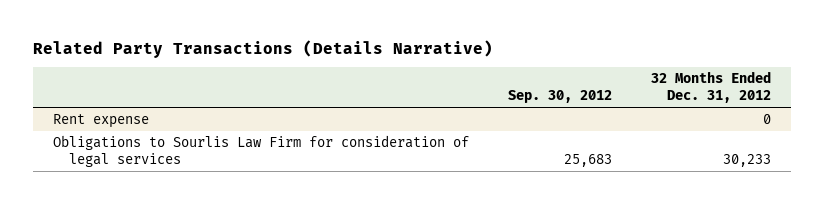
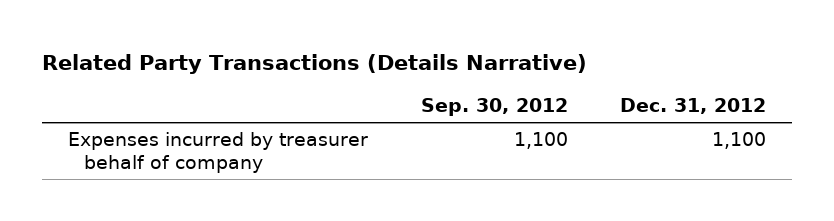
[651,71,772,104] 32 Months Ended Dec. 31, 2012 -> none
none -> [620,98,767,115] Dec. 31, 2012
[52,114,149,129] Rent expense -> none
[52,135,469,168] Obligations to Sourlis Law Firm for consideration of legal services -> none
none -> [68,132,369,174] Expenses incurred by treasurer behalf of company

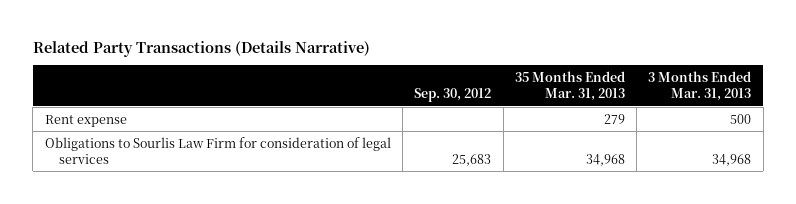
[620,98,767,115] Dec. 31, 2012 -> none
none -> [514,71,625,102] 35 Months Ended Mar. 31, 2013
none -> [648,71,752,102] 3 Months Ended Mar. 31, 2013
[68,132,369,174] Expenses incurred by treasurer behalf of company -> none
none -> [44,114,127,127] Rent expense
none -> [44,136,391,164] Obligations to Sourlis Law Firm for consideration of legal services

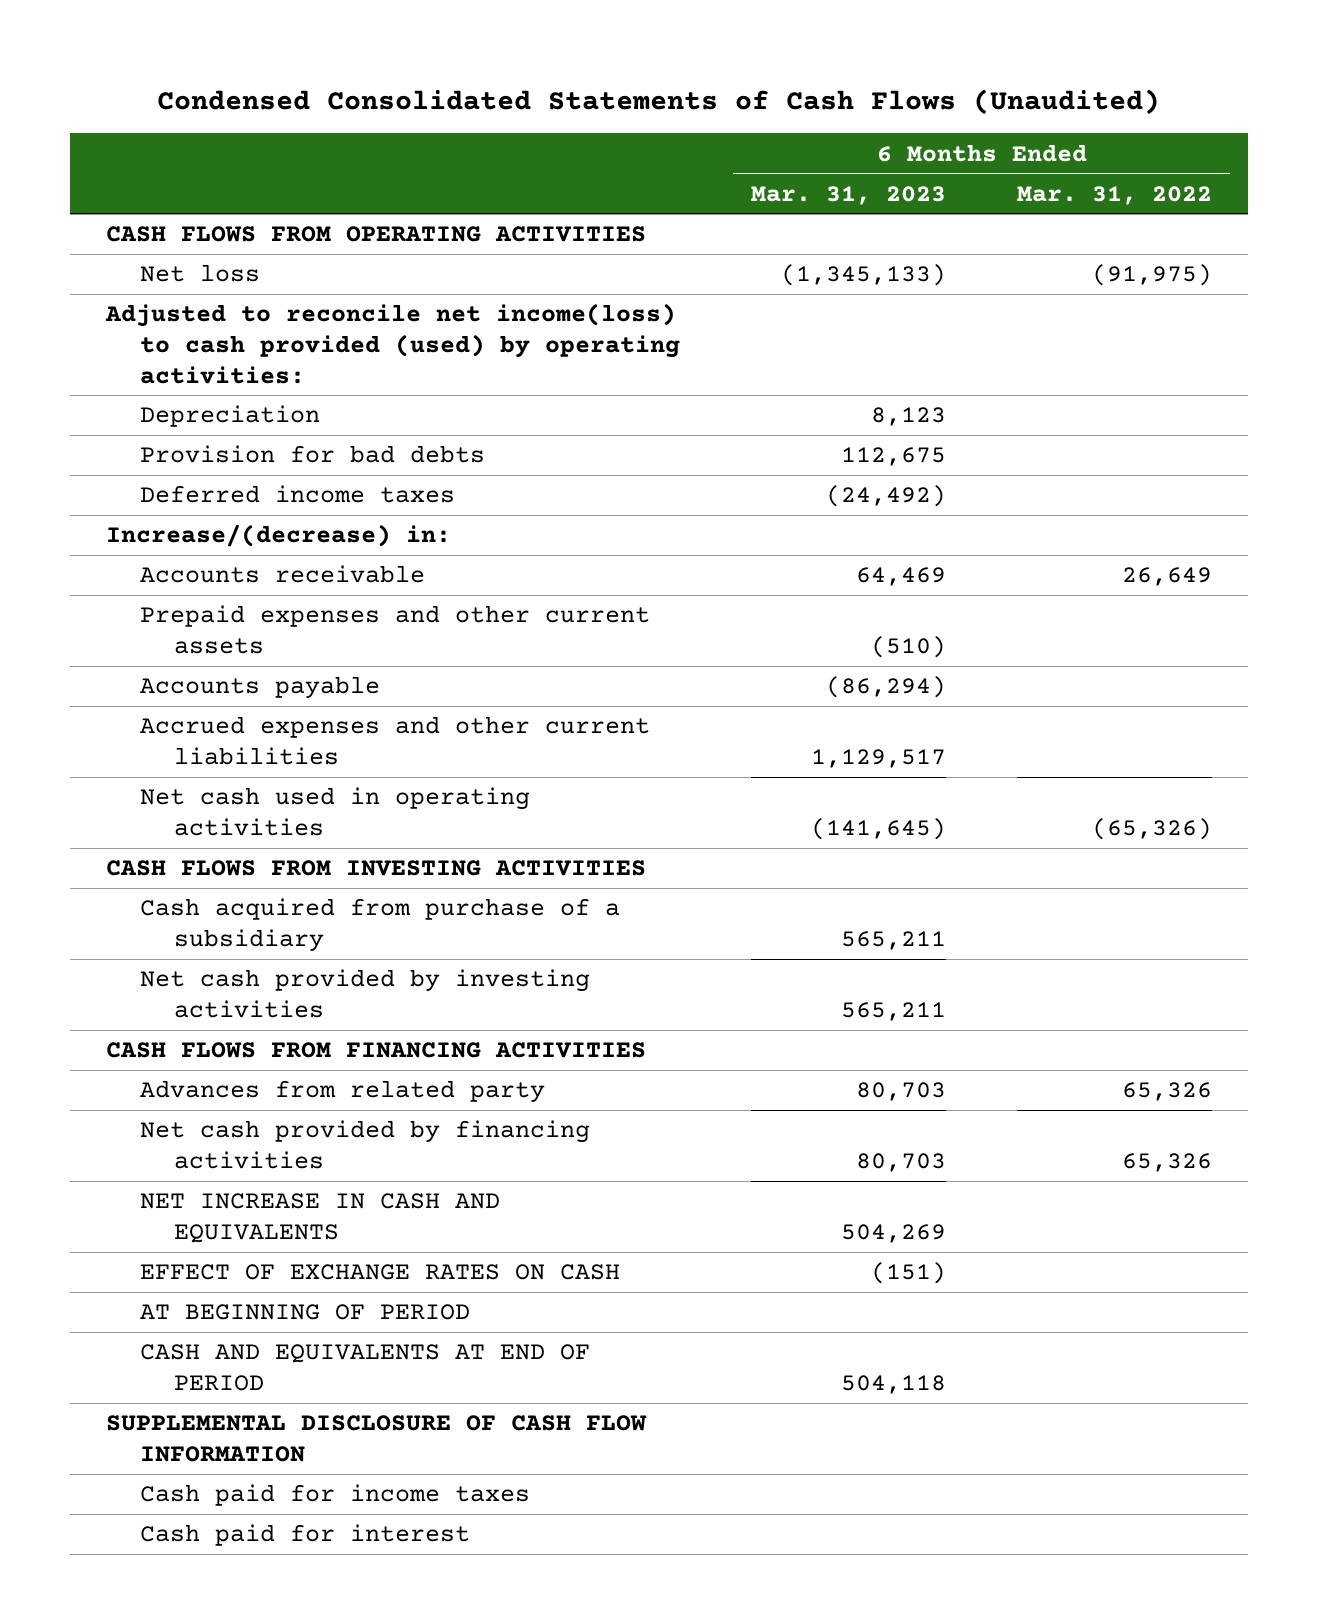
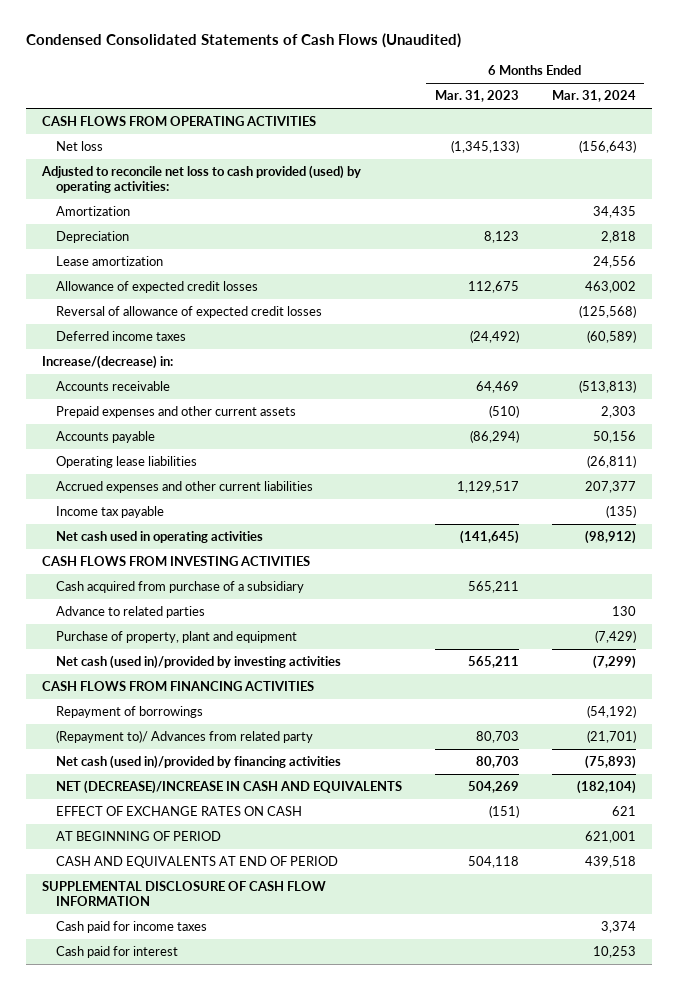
[1017,185,1213,205] Mar. 31, 2022 -> none
none -> [551,90,636,103] Mar. 31, 2024
[104,303,680,384] Adjusted to reconcile net income(loss) to cash provided (used) by operating activities: -> [41,165,362,194] Adjusted to reconcile net loss to cash provided (used) by operating activities:
none -> [55,206,130,217] Amortization
none -> [55,256,163,267] Lease amortization
[139,445,485,464] Provision for bad debts -> [55,281,258,294] Allowance of expected credit losses
none -> [55,306,322,319] Reversal of allowance of expected credit losses
none -> [55,456,197,469] Operating lease liabilities
none -> [55,506,164,519] Income tax payable
none -> [55,606,205,619] Advance to related parties
none -> [55,631,297,644] Purchase of property, plant and equipment
[139,969,590,1018] Net cash provided by investing activities -> [55,655,341,670] Net cash (used in)/provided by investing activities
none -> [55,706,203,719] Repayment of borrowings
[139,1080,545,1104] Advances from related party -> [55,730,313,744] (Repayment to)/ Advances from related party
[139,1120,590,1169] Net cash provided by financing activities -> [55,755,341,770] Net cash (used in)/provided by financing activities
[139,1193,500,1243] NET INCREASE IN CASH AND EQUIVALENTS -> [55,780,402,795] NET (DECREASE)/INCREASE IN CASH AND EQUIVALENTS

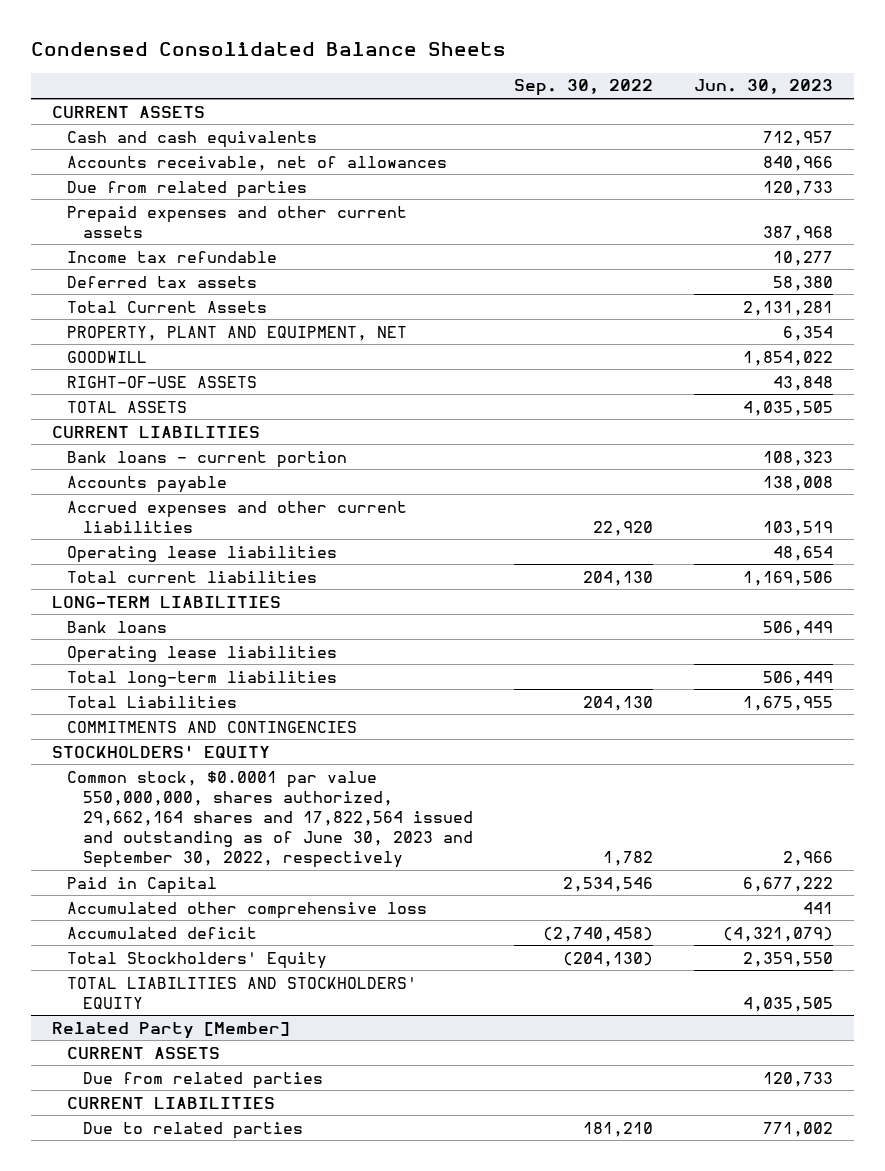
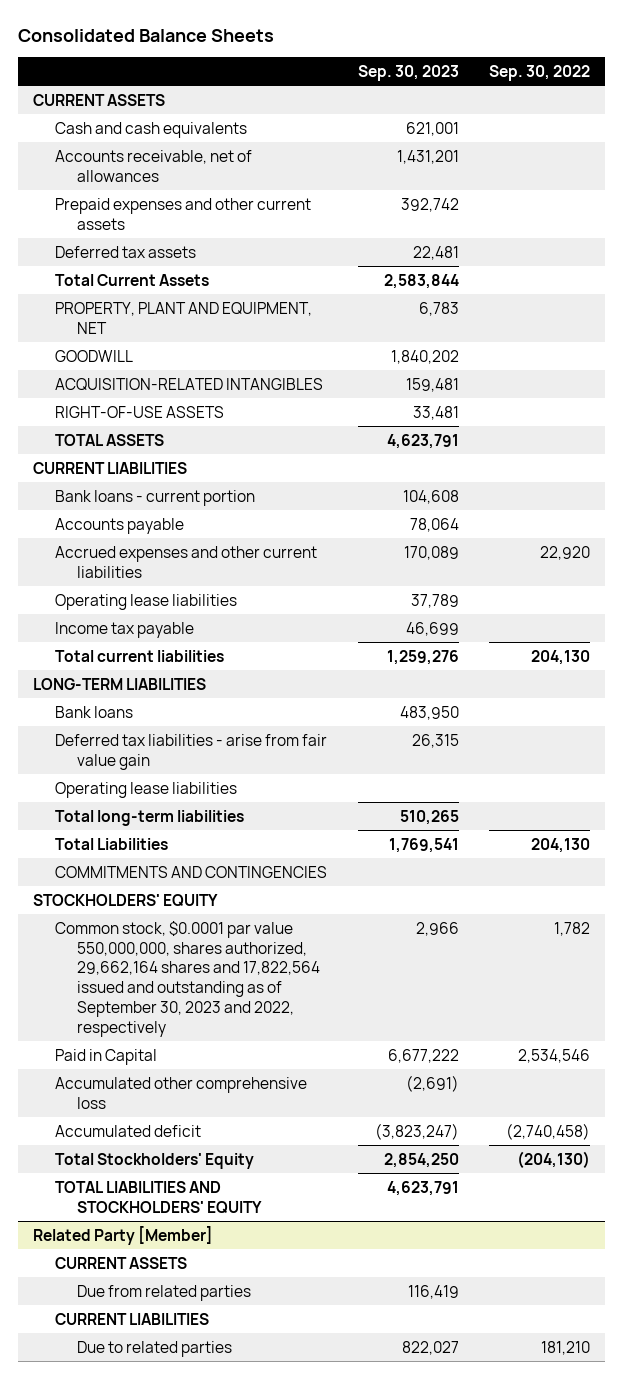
[31,42,507,57] Condensed Consolidated Balance Sheets -> [17,28,274,42] Consolidated Balance Sheets
[694,79,834,95] Jun. 30, 2023 -> none
none -> [357,65,459,82] Sep. 30, 2023
[67,180,308,198] Due from related parties -> none
[67,250,278,263] Income tax refundable -> none
none -> [55,377,324,390] ACQUISITION-RELATED INTANGIBLES
none -> [55,621,195,638] Income tax payable
none -> [55,733,328,770] Deferred tax liabilities - arise from fair value gain
[67,770,474,868] Common stock, $0.0001 par value 550,000,000, shares authorized, 29,662,164 shares and 17,822,564 issued and outstanding as of June 30, 2023 and September 30, 2022, respectively -> [55,920,321,1038] Common stock, $0.0001 par value 550,000,000, shares authorized, 29,662,164 shares and 17,822,564 issued and outstanding as of September 30, 2023 and 2022, respectively

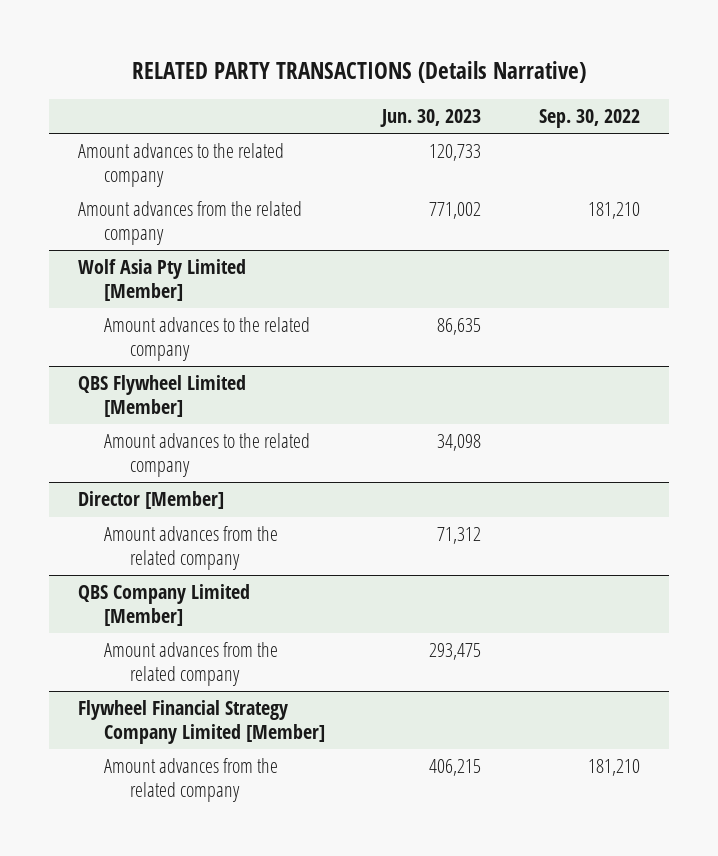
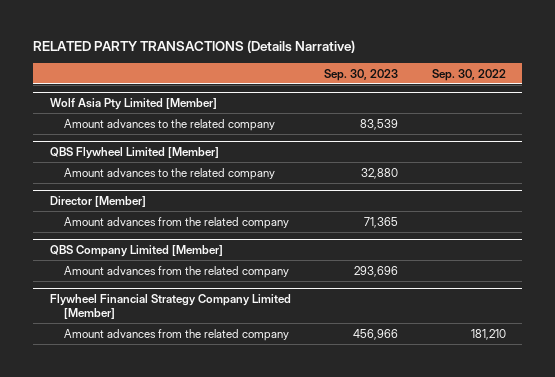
[380,108,482,127] Jun. 30, 2023 -> none
none -> [324,68,399,81] Sep. 30, 2023
[77,143,284,188] Amount advances to the related company -> none
[77,201,302,246] Amount advances from the related company -> none

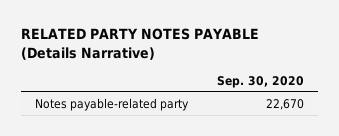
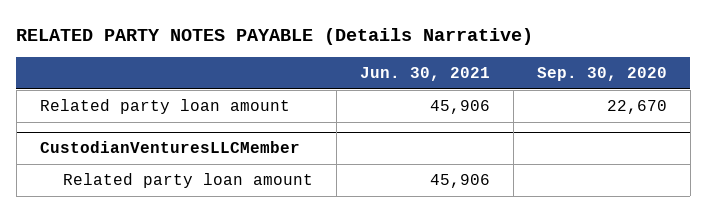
none -> [359,67,490,82] Jun. 30, 2021
[35,98,190,112] Notes payable-related party -> [39,99,290,115] Related party loan amount
none -> [39,141,300,154] CustodianVenturesLLCMember
none -> [62,173,313,189] Related party loan amount

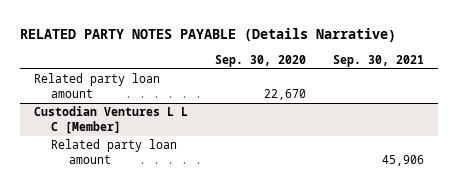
[359,67,490,82] Jun. 30, 2021 -> none
none -> [333,54,425,67] Sep. 30, 2021
[39,141,300,154] CustodianVenturesLLCMember -> [33,106,188,134] Custodian Ventures L L C [Member]

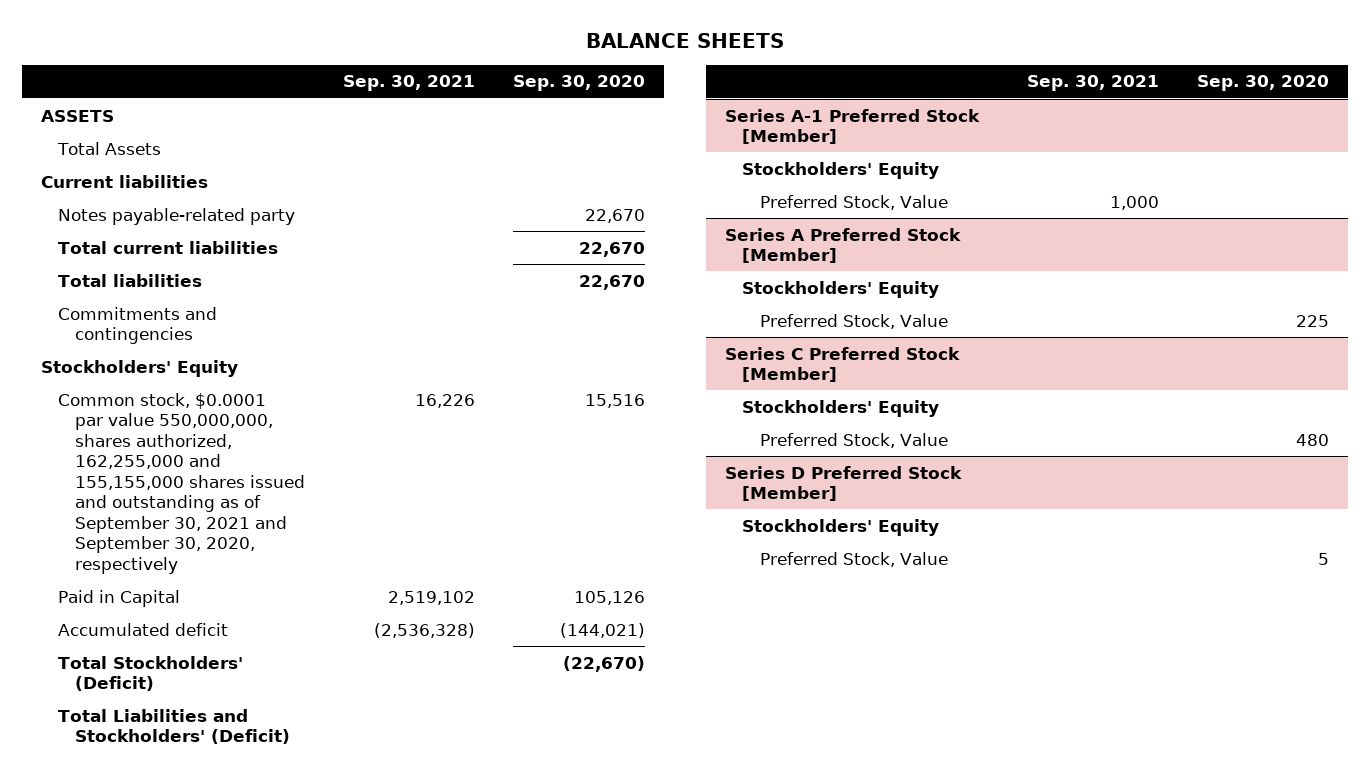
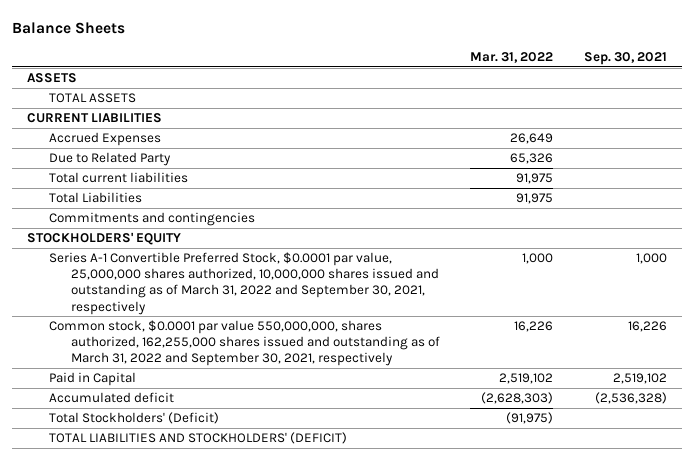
[586,33,785,49] BALANCE SHEETS -> [11,22,125,35] Balance Sheets
[512,75,645,92] Sep. 30, 2020 -> none
none -> [470,52,554,64] Mar. 31, 2022
[57,207,295,225] Notes payable-related party -> none
[56,141,161,155] Total Assets -> [48,93,136,104] TOTAL ASSETS
[40,174,208,188] Current liabilities -> [27,113,163,124] CURRENT LIABILITIES
none -> [48,132,161,147] Accrued Expenses
none -> [48,152,171,167] Due to Related Party
[57,273,202,287] Total liabilities -> [48,192,142,204] Total Liabilities
[40,359,238,377] Stockholders' Equity -> [27,232,182,246] STOCKHOLDERS' EQUITY
none -> [48,252,439,315] Series A-1 Convertible Preferred Stock, $0.0001 par value, 25,000,000 shares authorized, 10,000,000 shares issued and outstanding as of March 31, 2022 and September 30, 2021, respectively
[57,392,306,574] Common stock, $0.0001 par value 550,000,000, shares authorized, 162,255,000 and 155,155,000 shares issued and outstanding as of September 30, 2021 and September 30, 2020, respectively -> [48,320,440,367] Common stock, $0.0001 par value 550,000,000, shares authorized, 162,255,000 shares issued and outstanding as of March 31, 2022 and September 30, 2021, respectively
[725,108,981,145] Series A-1 Preferred Stock [Member] -> none
[742,161,940,179] Stockholders' Equity -> none
[759,194,948,210] Preferred Stock, Value -> none
[725,227,962,264] Series A Preferred Stock [Member] -> none
[742,280,940,298] Stockholders' Equity -> none
[759,313,948,329] Preferred Stock, Value -> none
[725,346,961,383] Series C Preferred Stock [Member] -> none
[742,399,940,417] Stockholders' Equity -> none
[759,432,948,448] Preferred Stock, Value -> none
[725,465,963,502] Series D Preferred Stock [Member] -> none
[742,518,940,536] Stockholders' Equity -> none
[759,551,948,567] Preferred Stock, Value -> none
[57,708,291,745] Total Liabilities and Stockholders' (Deficit) -> [48,432,347,445] TOTAL LIABILITIES AND STOCKHOLDERS' (DEFICIT)

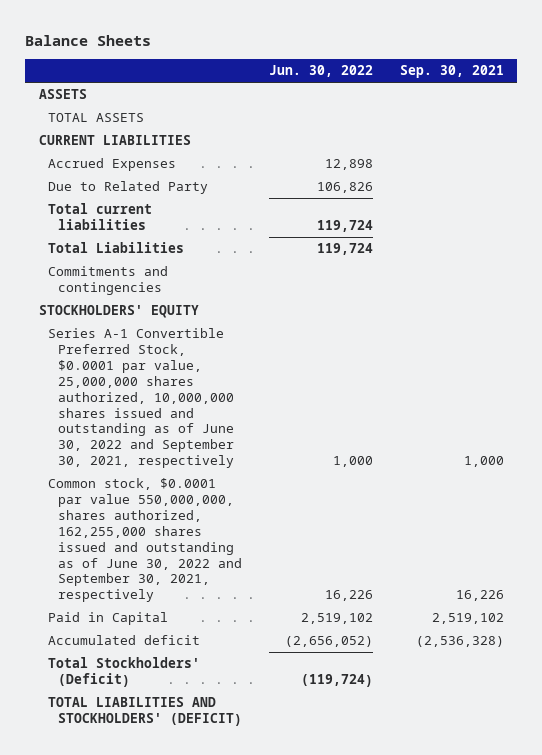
[470,52,554,64] Mar. 31, 2022 -> none
none -> [268,65,373,78] Jun. 30, 2022
[48,252,439,315] Series A-1 Convertible Preferred Stock, $0.0001 par value, 25,000,000 shares authorized, 10,000,000 shares issued and outstanding as of March 31, 2022 and September 30, 2021, respectively -> [48,328,234,469] Series A-1 Convertible Preferred Stock, $0.0001 par value, 25,000,000 shares authorized, 10,000,000 shares issued and outstanding as of June 30, 2022 and September 30, 2021, respectively
[48,320,440,367] Common stock, $0.0001 par value 550,000,000, shares authorized, 162,255,000 shares issued and outstanding as of March 31, 2022 and September 30, 2021, respectively -> [48,478,242,603] Common stock, $0.0001 par value 550,000,000, shares authorized, 162,255,000 shares issued and outstanding as of June 30, 2022 and September 30, 2021, respectively

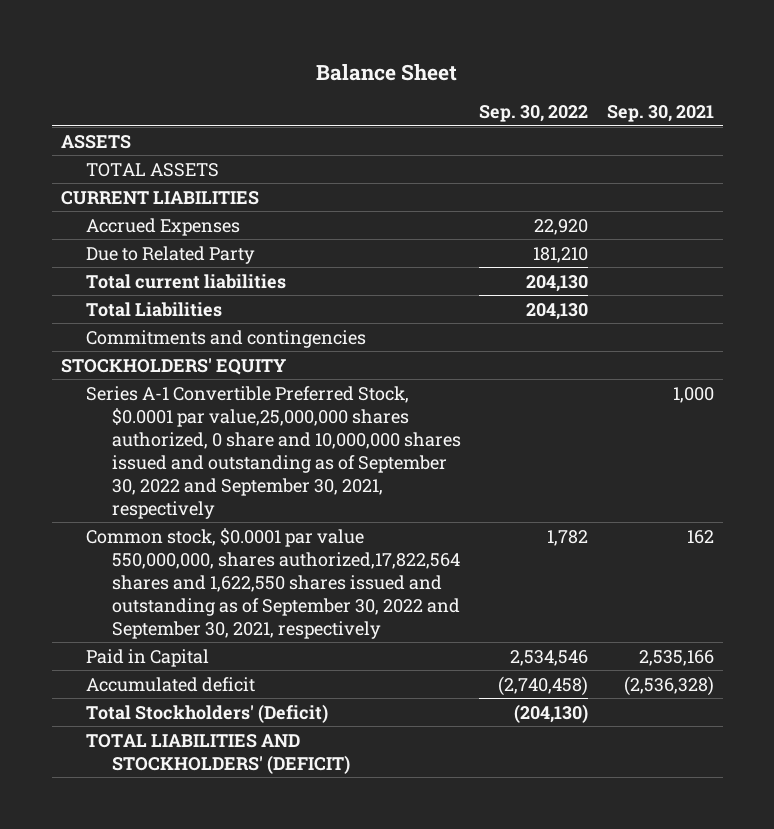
[25,34,152,46] Balance Sheets -> [316,63,458,81] Balance Sheet
[268,65,373,78] Jun. 30, 2022 -> none
none -> [479,105,589,123] Sep. 30, 2022
[48,328,234,469] Series A-1 Convertible Preferred Stock, $0.0001 par value, 25,000,000 shares authorized, 10,000,000 shares issued and outstanding as of June 30, 2022 and September 30, 2021, respectively -> [86,385,461,519] Series A-1 Convertible Preferred Stock, $0.0001 par value,25,000,000 shares authorized, 0 share and 10,000,000 shares issued and outstanding as of September 30, 2022 and September 30, 2021, respectively
[48,478,242,603] Common stock, $0.0001 par value 550,000,000, shares authorized, 162,255,000 shares issued and outstanding as of June 30, 2022 and September 30, 2021, respectively -> [86,527,460,639] Common stock, $0.0001 par value 550,000,000, shares authorized,17,822,564 shares and 1,622,550 shares issued and outstanding as of September 30, 2022 and September 30, 2021, respectively
[455,590,504,602] 16,226 -> [686,529,714,544] 162
[431,613,504,625] 2,519,102 -> [638,649,714,666] 2,535,166

